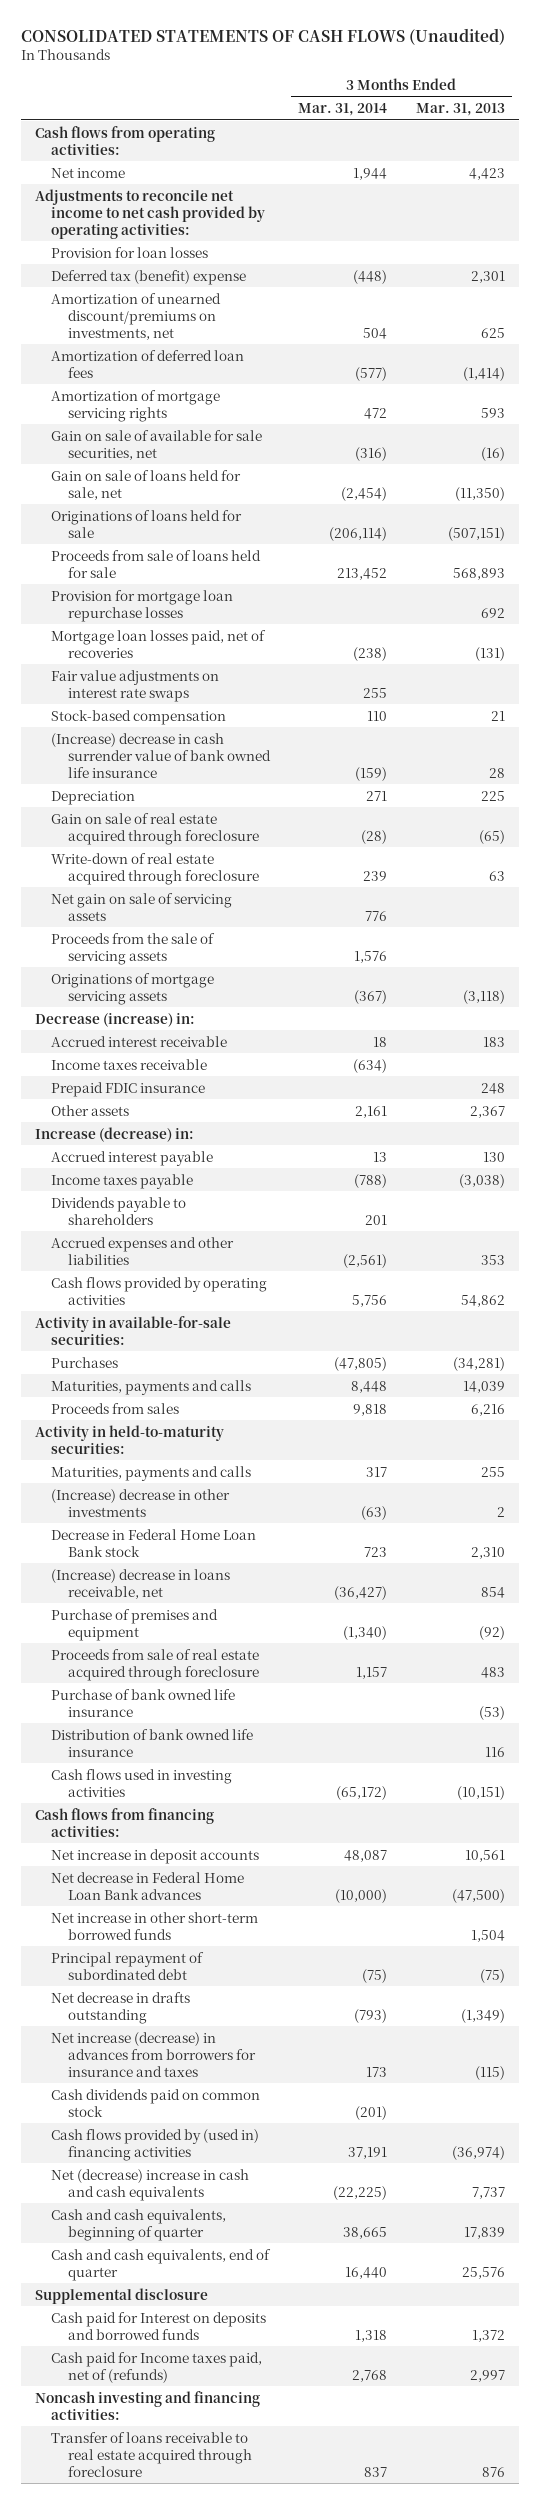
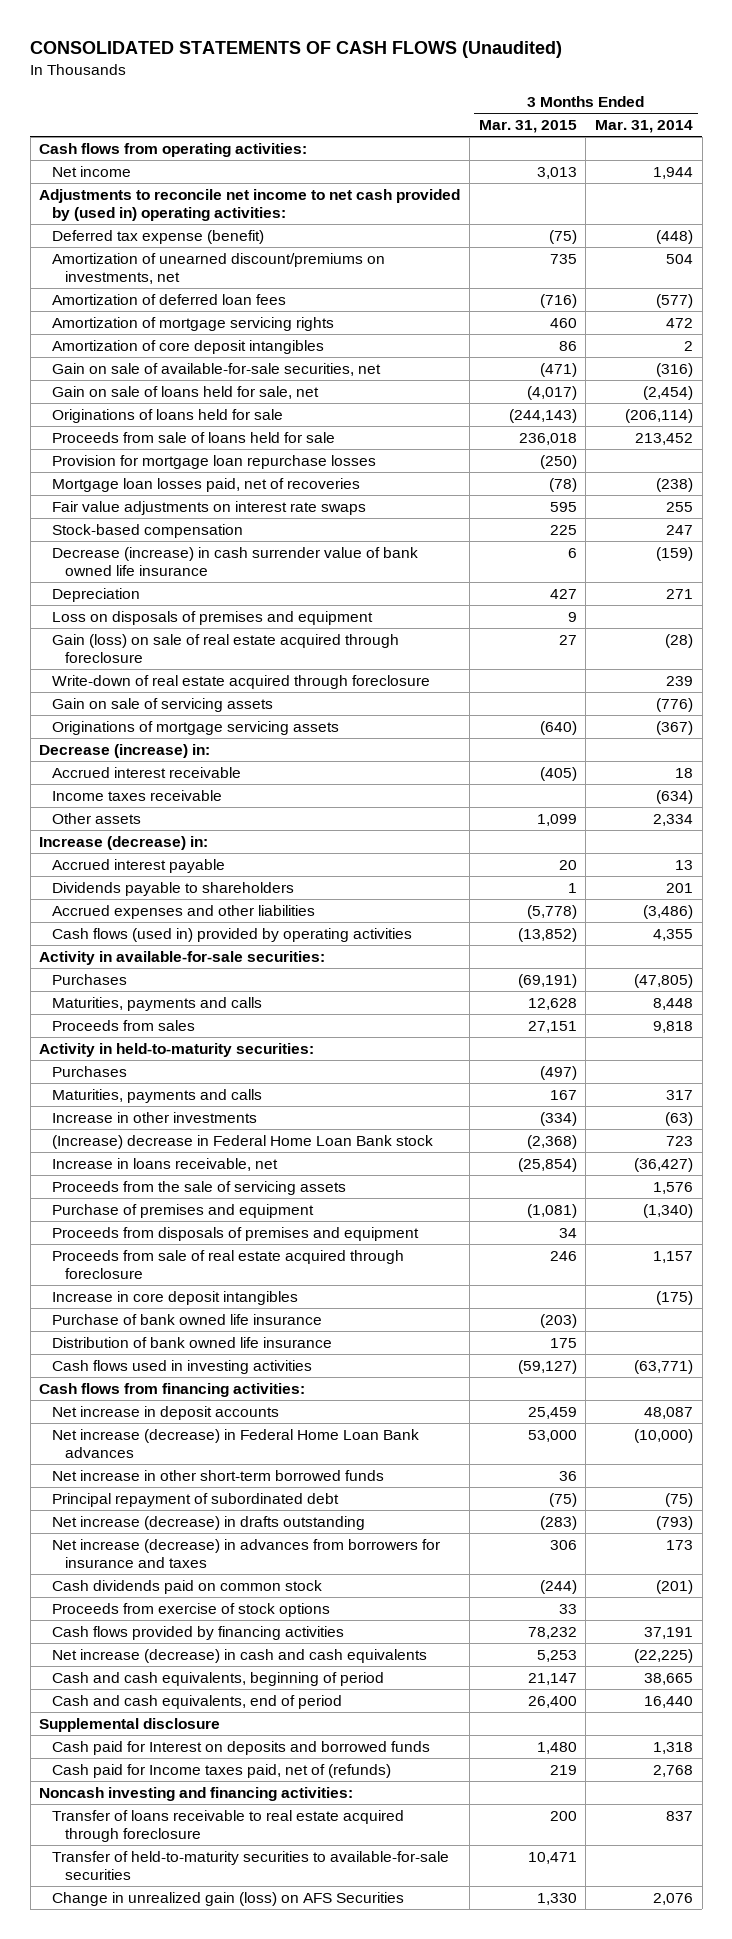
[415,102,505,116] Mar. 31, 2013 -> none
none -> [478,120,577,134] Mar. 31, 2015
[51,246,209,258] Provision for loan losses -> none
[34,188,266,239] Adjustments to reconcile net income to net cash provided by operating activities: -> [39,188,461,222] Adjustments to reconcile net income to net cash provided by (used in) operating activities:
[51,269,247,285] Deferred tax (benefit) expense -> [52,229,265,244] Deferred tax expense (benefit)
none -> [52,339,325,354] Amortization of core deposit intangibles
[51,429,263,460] Gain on sale of available for sale securities, net -> [52,362,382,376] Gain on sale of available-for-sale securities, net
[367,710,388,721] 110 -> [665,524,693,535] 247
[51,732,271,778] (Increase) decrease in cash surrender value of bank owned life insurance -> [52,546,419,577] Decrease (increase) in cash surrender value of bank owned life insurance
none -> [52,610,374,625] Loss on disposals of premises and equipment
[51,812,259,845] Gain on sale of real estate acquired through foreclosure -> [52,633,400,664] Gain (loss) on sale of real estate acquired through foreclosure
[51,892,233,921] Net gain on sale of servicing assets -> [52,697,274,712] Gain on sale of servicing assets
[365,910,388,921] 776 -> [655,697,693,712] (776)
[51,1081,206,1097] Prepaid FDIC insurance -> none
[355,1105,388,1118] 2,161 -> [652,813,693,826] 2,334
[51,1173,194,1189] Income taxes payable -> none
[343,1253,388,1268] (2,561) -> [642,904,693,919] (3,486)
[51,1276,268,1305] Cash flows provided by operating activities -> [52,927,413,942] Cash flows (used in) provided by operating activities
[352,1294,388,1307] 5,756 -> [652,928,693,941] 4,355
none -> [52,1065,128,1077] Purchases
[51,1488,231,1517] (Increase) decrease in other investments -> [52,1111,258,1123] Increase in other investments
[51,1528,257,1557] Decrease in Federal Home Loan Bank stock -> [52,1134,434,1149] (Increase) decrease in Federal Home Loan Bank stock
[51,1568,231,1599] (Increase) decrease in loans receivable, net -> [52,1157,279,1171] Increase in loans receivable, net
[51,932,216,965] Proceeds from the sale of servicing assets -> [52,1180,347,1195] Proceeds from the sale of servicing assets
none -> [52,1226,420,1241] Proceeds from disposals of premises and equipment
none -> [52,1290,299,1305] Increase in core deposit intangibles
[336,1785,388,1800] (65,172) -> [633,1359,693,1374] (63,771)
[51,1871,245,1900] Net decrease in Federal Home Loan Bank advances -> [52,1428,420,1459] Net increase (decrease) in Federal Home Loan Bank advances
[51,1991,191,2024] Net decrease in drafts outstanding -> [52,1515,366,1530] Net increase (decrease) in drafts outstanding
none -> [52,1602,331,1617] Proceeds from exercise of stock options
[51,2128,260,2161] Cash flows provided by (used in) financing activities -> [52,1625,345,1640] Cash flows provided by financing activities
[51,2168,250,2201] Net (decrease) increase in cash and cash equivalents -> [52,1648,428,1663] Net increase (decrease) in cash and cash equivalents
[51,2208,227,2241] Cash and cash equivalents, beginning of quarter -> [52,1671,385,1686] Cash and cash equivalents, beginning of period
[51,2248,272,2281] Cash and cash equivalents, end of quarter -> [52,1694,343,1709] Cash and cash equivalents, end of period
none -> [52,1850,450,1881] Transfer of held-to-maturity securities to available-for-sale securities
none -> [52,1891,405,1906] Change in unrealized gain (loss) on AFS Securities

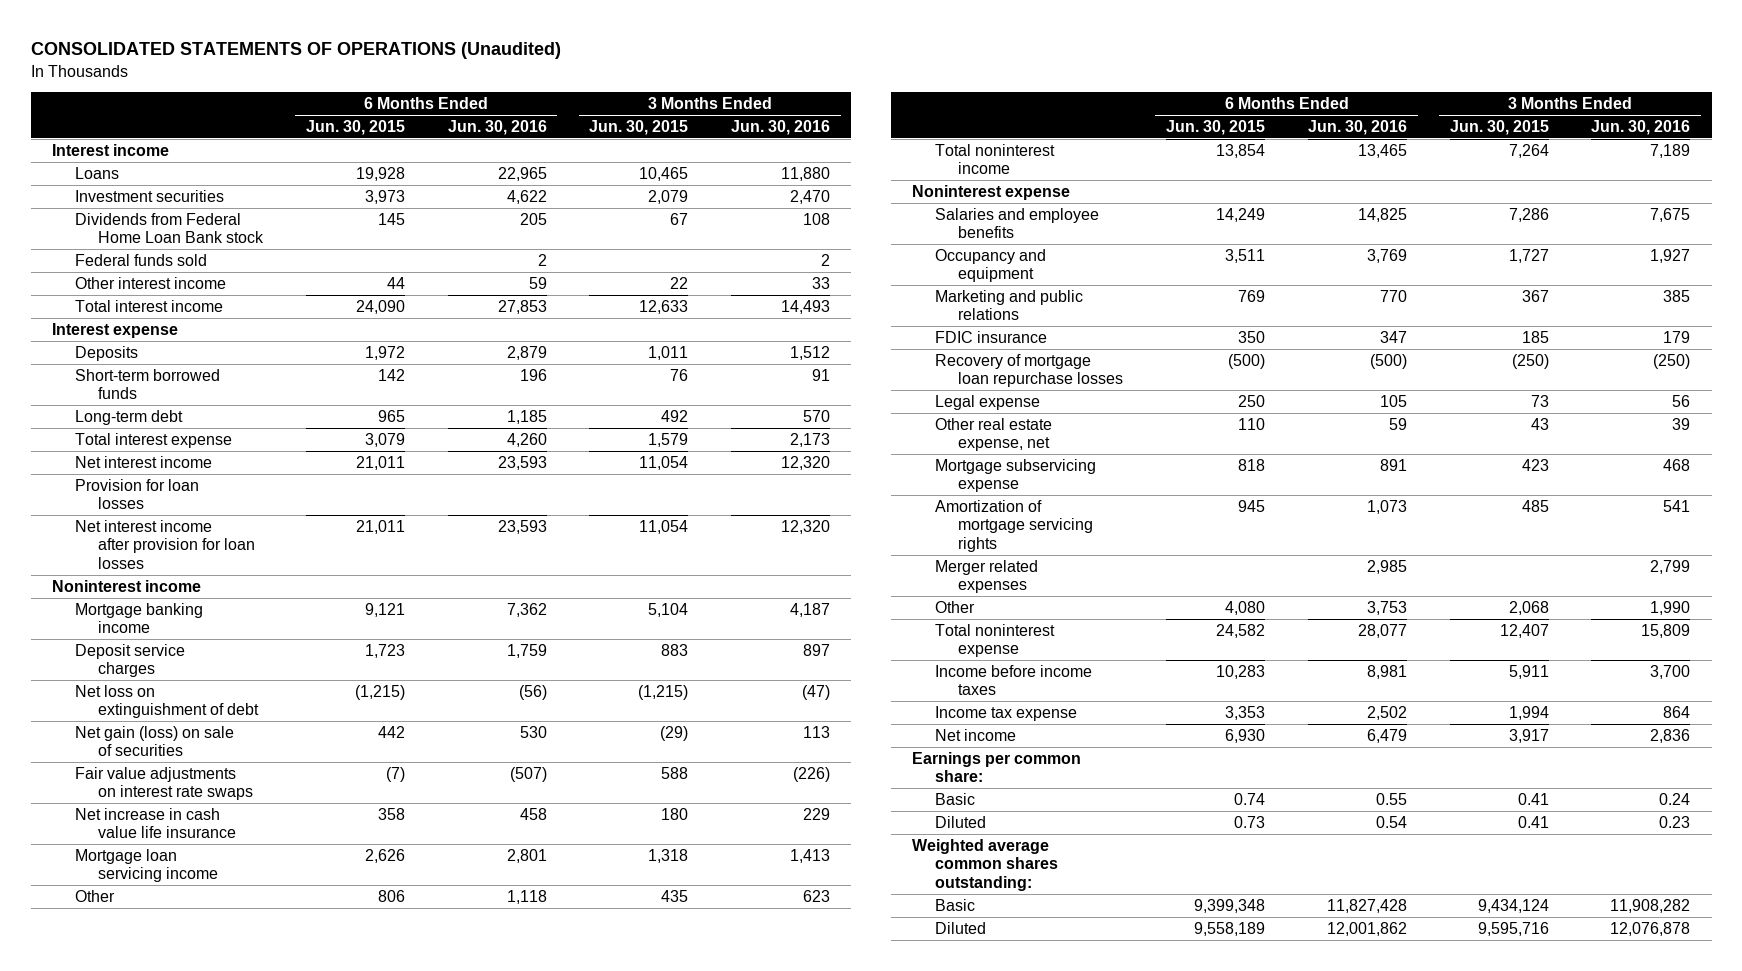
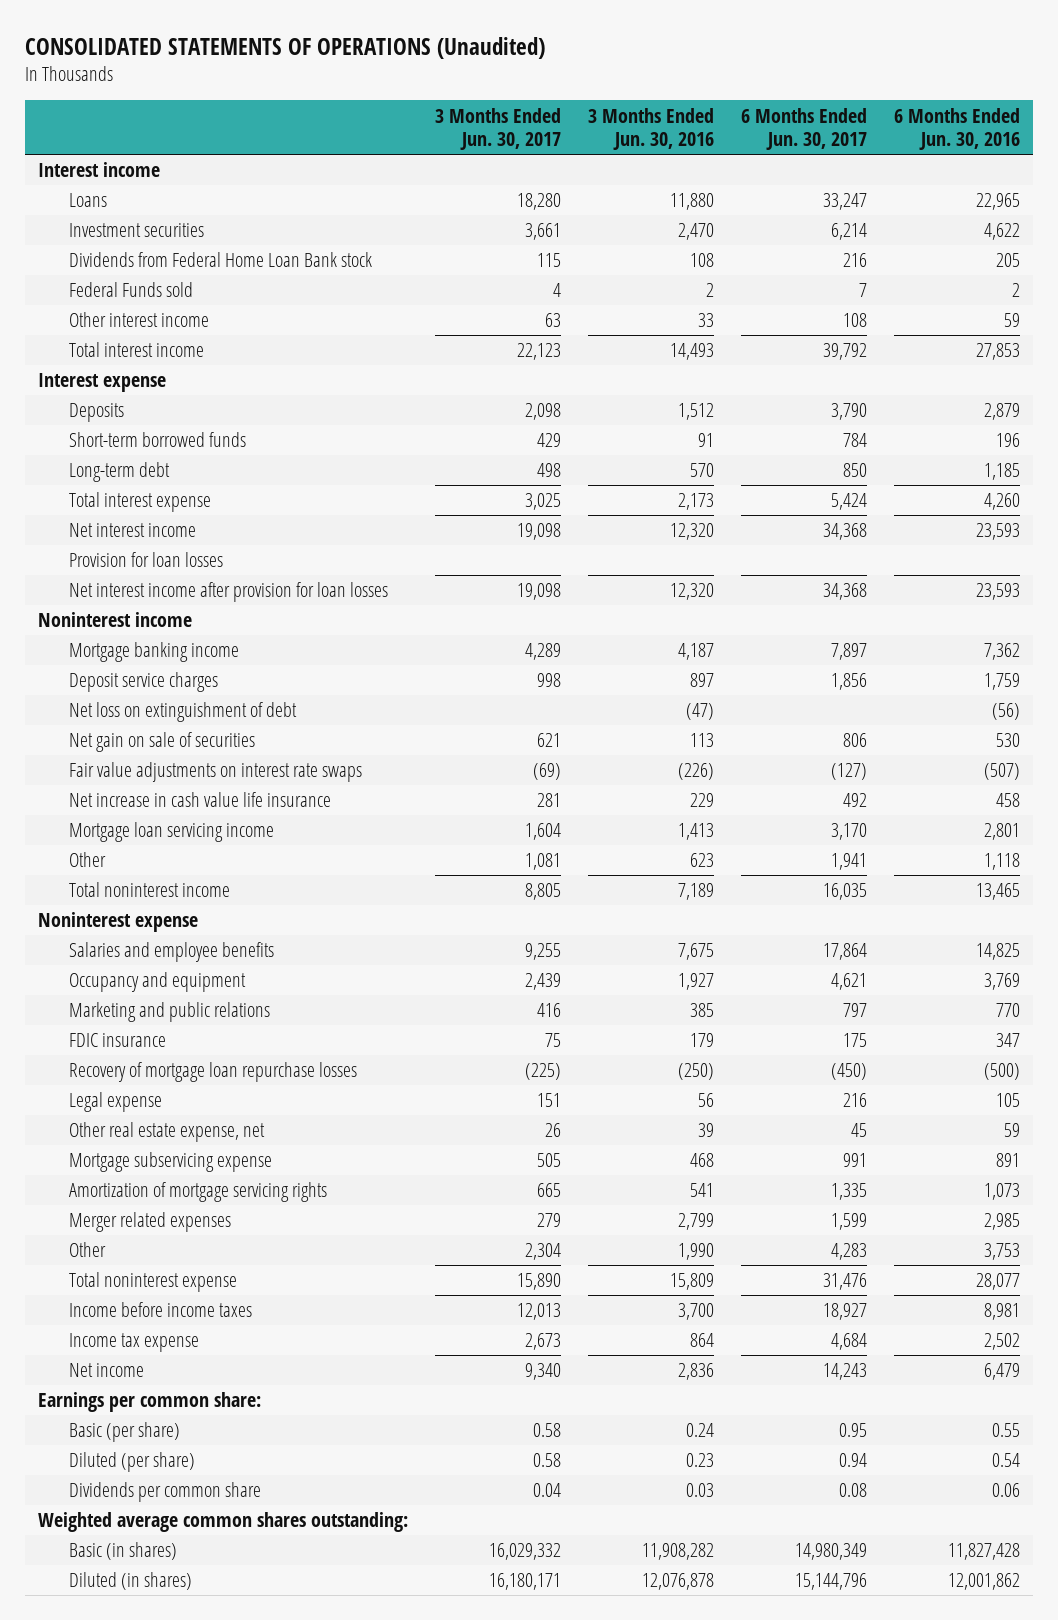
[305,119,405,135] Jun. 30, 2015 -> none
[589,119,689,135] Jun. 30, 2015 -> none
none -> [435,107,562,151] 3 Months Ended Jun. 30, 2017
none -> [740,107,867,151] 6 Months Ended Jun. 30, 2017
[75,253,208,266] Federal funds sold -> [69,282,194,298] Federal Funds sold
[75,725,235,757] Net gain (loss) on sale of securities -> [69,732,256,753] Net gain on sale of securities
[935,792,976,805] Basic -> [69,1422,181,1443] Basic (per share)
[935,815,987,828] Diluted -> [69,1452,196,1473] Diluted (per share)
none -> [69,1482,262,1503] Dividends per common share
[935,898,976,911] Basic -> [69,1542,178,1561] Basic (in shares)
[935,921,987,934] Diluted -> [69,1572,193,1591] Diluted (in shares)

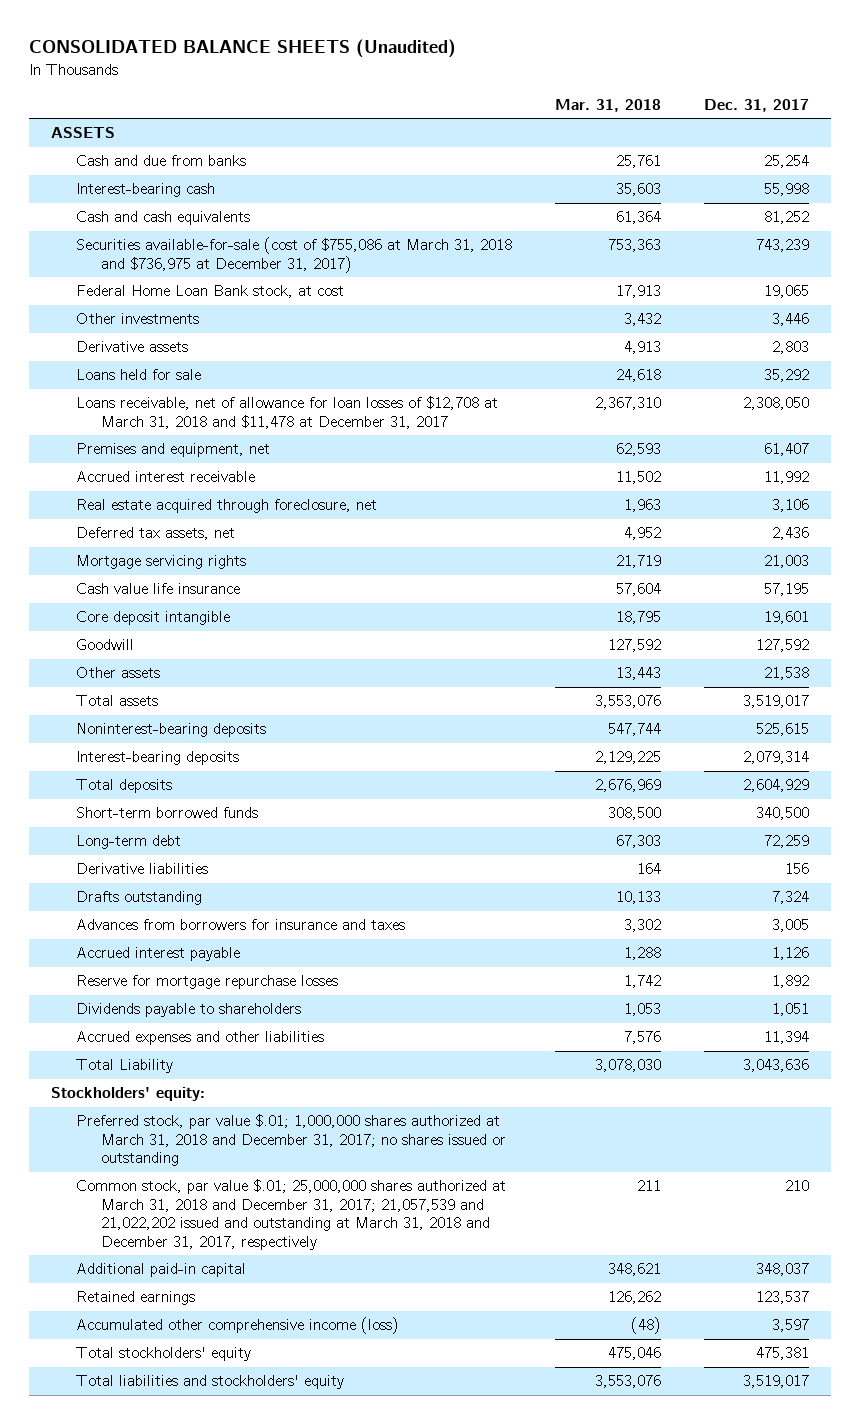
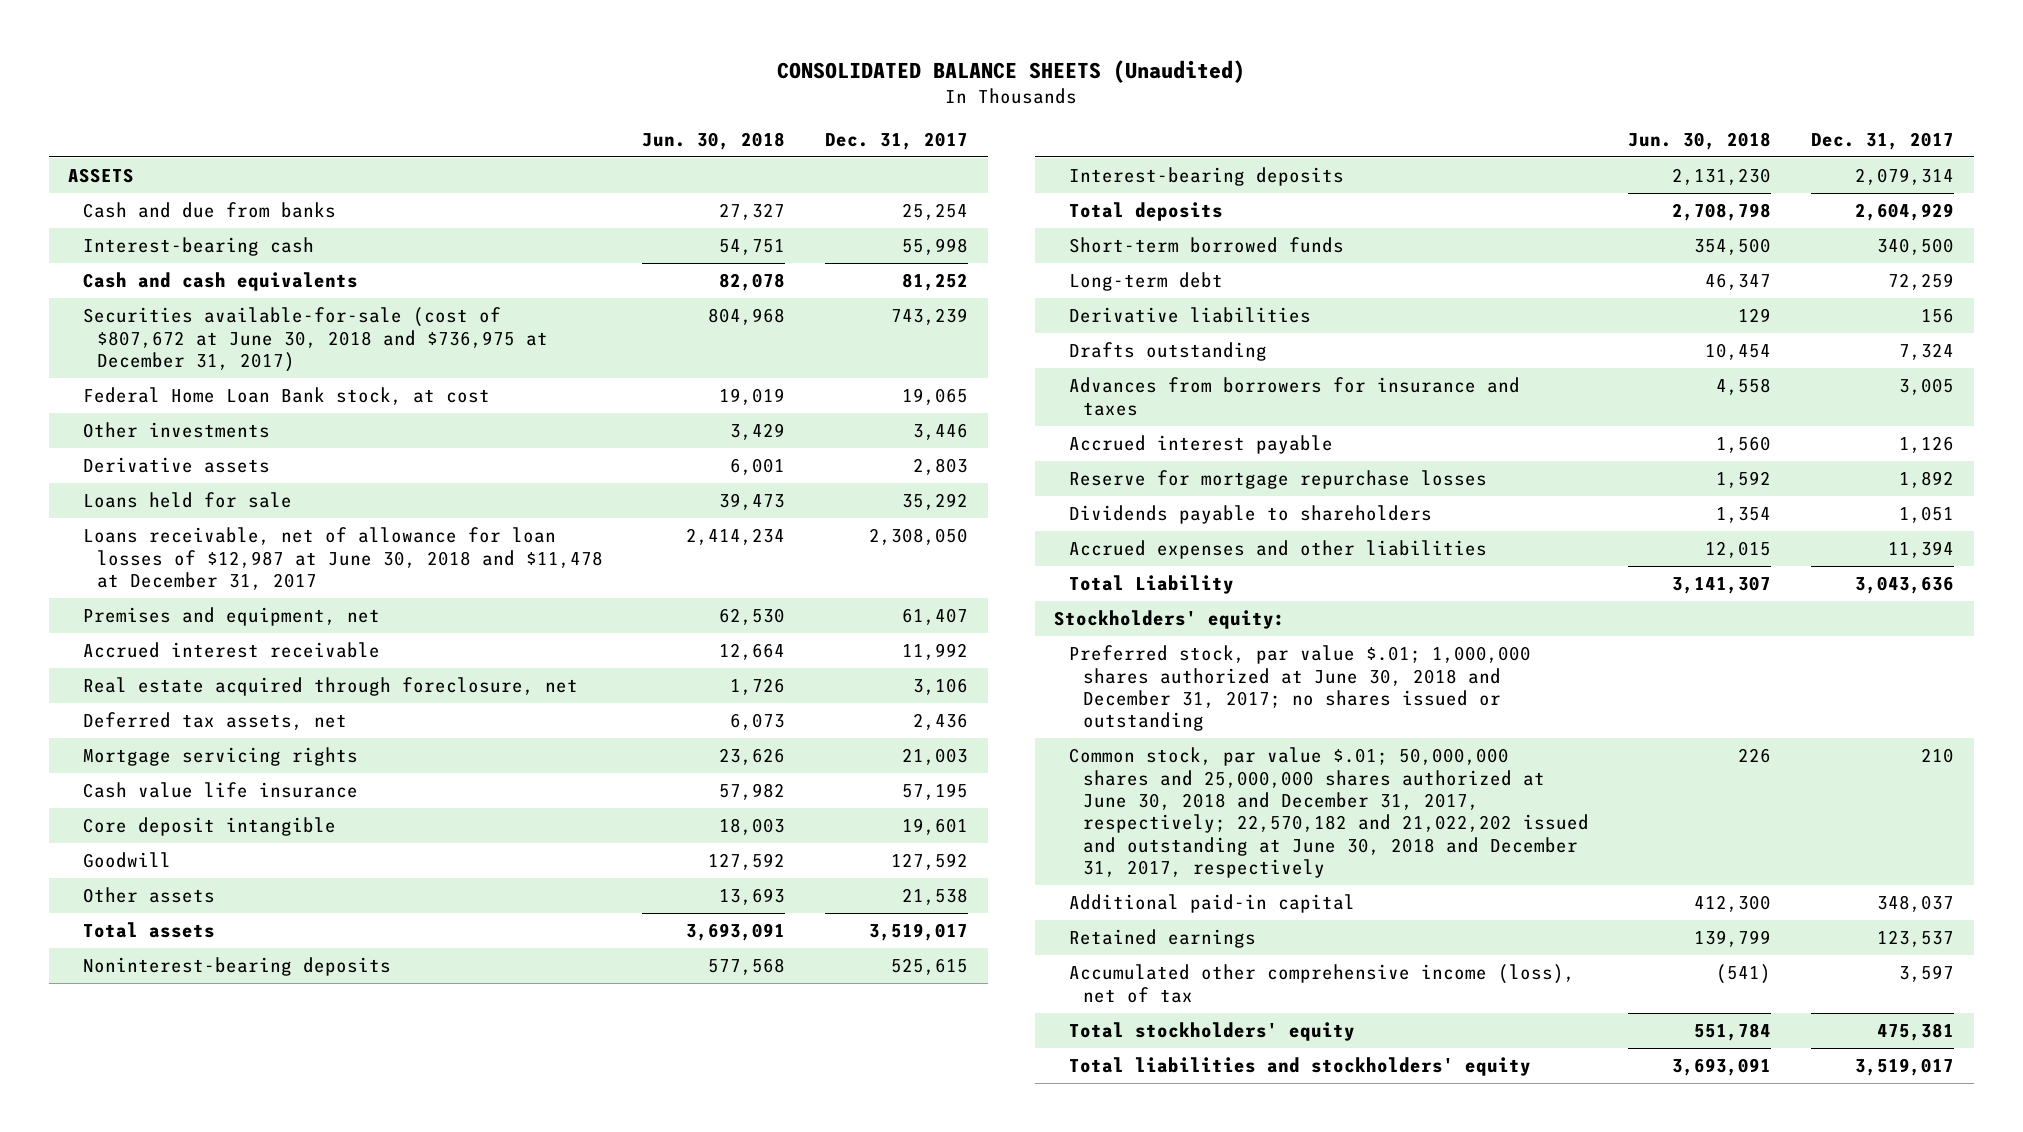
[554,98,661,112] Mar. 31, 2018 -> none
none -> [642,131,786,150] Jun. 30, 2018
[75,237,512,273] Securities available-for-sale (cost of $755,086 at March 31, 2018 and $736,975 at December 31, 2017) -> [82,307,548,372] Securities available-for-sale (cost of $807,672 at June 30, 2018 and $736,975 at December 31, 2017)
[75,396,498,429] Loans receivable, net of allowance for loan losses of $12,708 at March 31, 2018 and $11,478 at December 31, 2017 -> [82,527,603,590] Loans receivable, net of allowance for loan losses of $12,987 at June 30, 2018 and $11,478 at December 31, 2017
[75,1114,506,1167] Preferred stock, par value $.01; 1,000,000 shares authorized at March 31, 2018 and December 31, 2017; no shares issued or outstanding -> [1068,645,1531,732] Preferred stock, par value $.01; 1,000,000 shares authorized at June 30, 2018 and December 31, 2017; no shares issued or outstanding
[75,1179,506,1250] Common stock, par value $.01; 25,000,000 shares authorized at March 31, 2018 and December 31, 2017; 21,057,539 and 21,022,202 issued and outstanding at March 31, 2018 and December 31, 2017, respectively -> [1068,747,1589,879] Common stock, par value $.01; 50,000,000 shares and 25,000,000 shares authorized at June 30, 2018 and December 31, 2017, respectively; 22,570,182 and 21,022,202 issued and outstanding at June 30, 2018 and December 31, 2017, respectively
[75,1317,399,1335] Accumulated other comprehensive income (loss) -> [1068,964,1575,1003] Accumulated other comprehensive income (loss), net of tax

